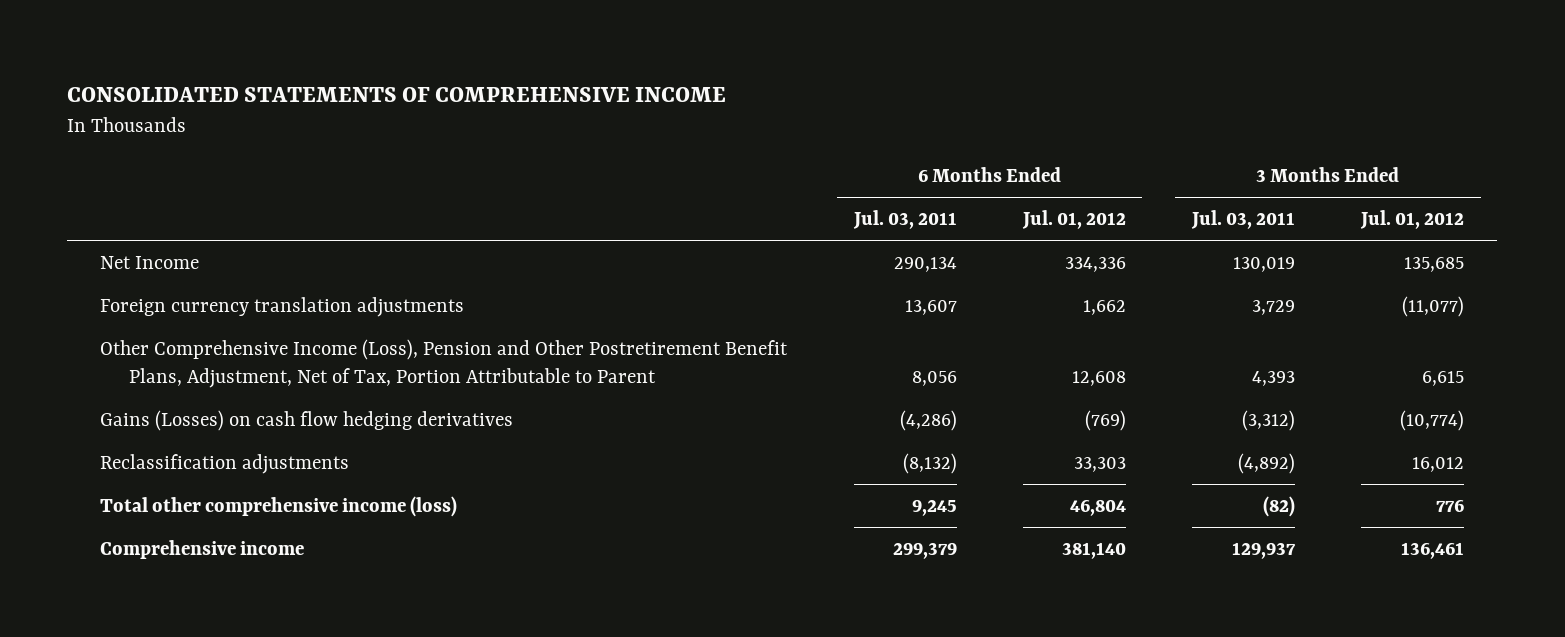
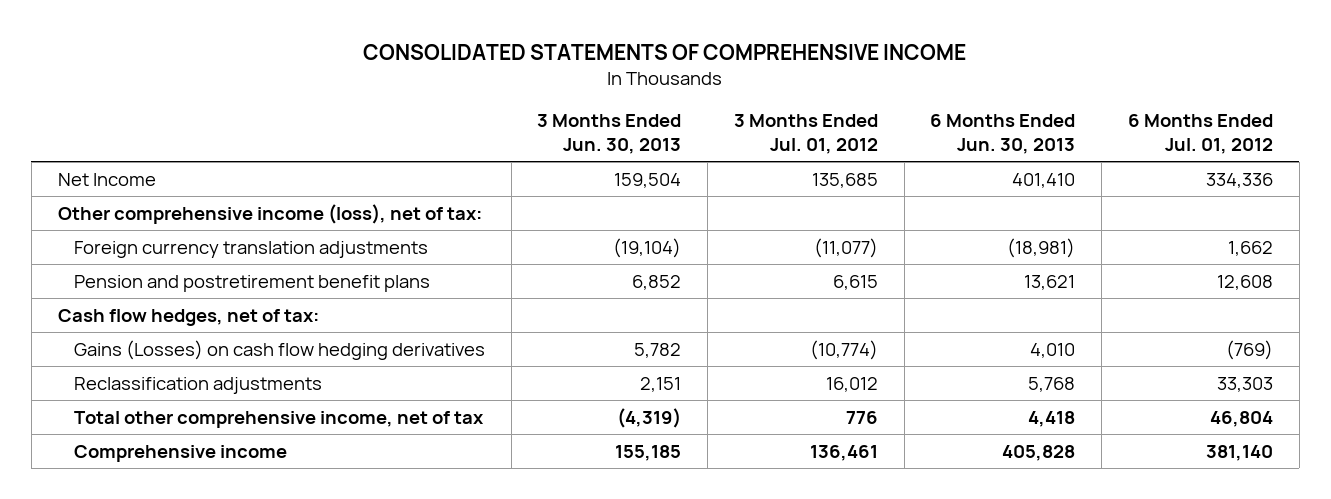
[852,209,957,229] Jul. 03, 2011 -> none
[1190,209,1295,229] Jul. 03, 2011 -> none
none -> [537,114,682,154] 3 Months Ended Jun. 30, 2013
none -> [930,114,1076,154] 6 Months Ended Jun. 30, 2013
none -> [57,203,482,224] Other comprehensive income (loss), net of tax:
[100,338,789,389] Other Comprehensive Income (Loss), Pension and Other Postretirement Benefit Plans, Adjustment, Net of Tax, Portion Attributable to Parent -> [73,274,430,292] Pension and postretirement benefit plans
none -> [57,308,319,326] Cash flow hedges, net of tax:
[100,495,458,517] Total other comprehensive income (loss) -> [73,410,484,428] Total other comprehensive income, net of tax

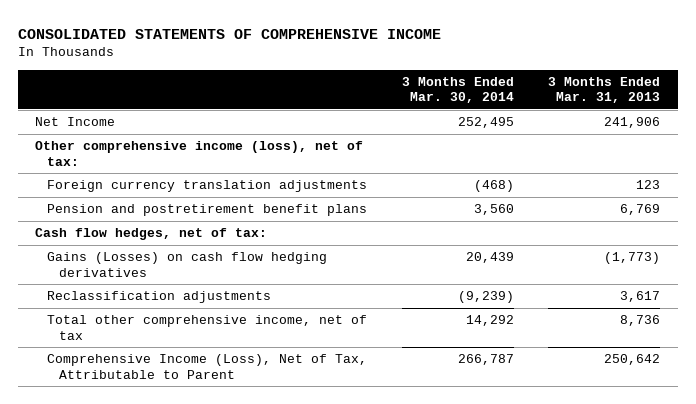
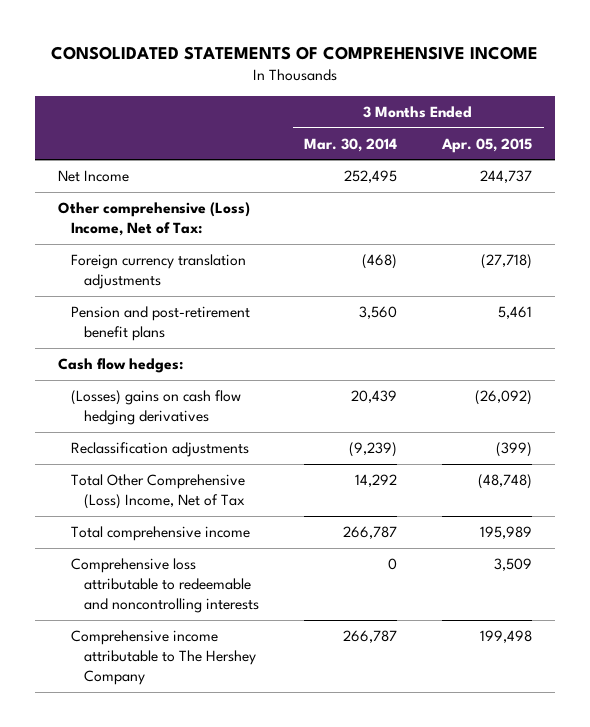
[548,76,661,104] 3 Months Ended Mar. 31, 2013 -> none
none -> [441,137,533,153] Apr. 05, 2015
[35,141,364,166] Other comprehensive income (loss), net of tax: -> [57,201,250,237] Other comprehensive (Loss) Income, Net of Tax:
[47,204,368,217] Pension and postretirement benefit plans -> [70,305,250,342] Pension and post-retirement benefit plans
[35,228,268,241] Cash flow hedges, net of tax: -> [57,357,183,373] Cash flow hedges:
[47,252,328,277] Gains (Losses) on cash flow hedging derivatives -> [70,389,241,426] (Losses) gains on cash flow hedging derivatives
[47,315,368,340] Total other comprehensive income, net of tax -> [70,473,245,510] Total Other Comprehensive (Loss) Income, Net of Tax
none -> [70,525,250,541] Total comprehensive income
none -> [70,557,259,614] Comprehensive loss attributable to redeemable and noncontrolling interests
[47,354,368,379] Comprehensive Income (Loss), Net of Tax, Attributable to Parent -> [70,629,256,686] Comprehensive income attributable to The Hershey Company

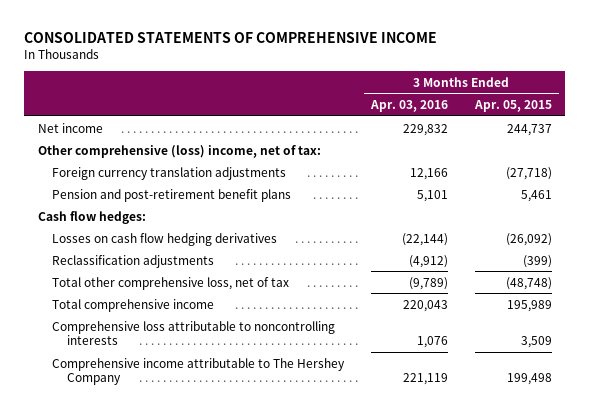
[304,137,398,152] Mar. 30, 2014 -> none
none -> [370,99,449,112] Apr. 03, 2016
[57,169,129,182] Net Income -> [37,122,103,133] Net income
[57,201,250,237] Other comprehensive (Loss) Income, Net of Tax: -> [37,144,321,158] Other comprehensive (loss) income, net of tax:
[70,389,241,426] (Losses) gains on cash flow hedging derivatives -> [52,232,278,246] Losses on cash flow hedging derivatives
[70,473,245,510] Total Other Comprehensive (Loss) Income, Net of Tax -> [52,276,290,290] Total other comprehensive loss, net of tax
[70,557,259,614] Comprehensive loss attributable to redeemable and noncontrolling interests -> [52,320,336,346] Comprehensive loss attributable to noncontrolling interests

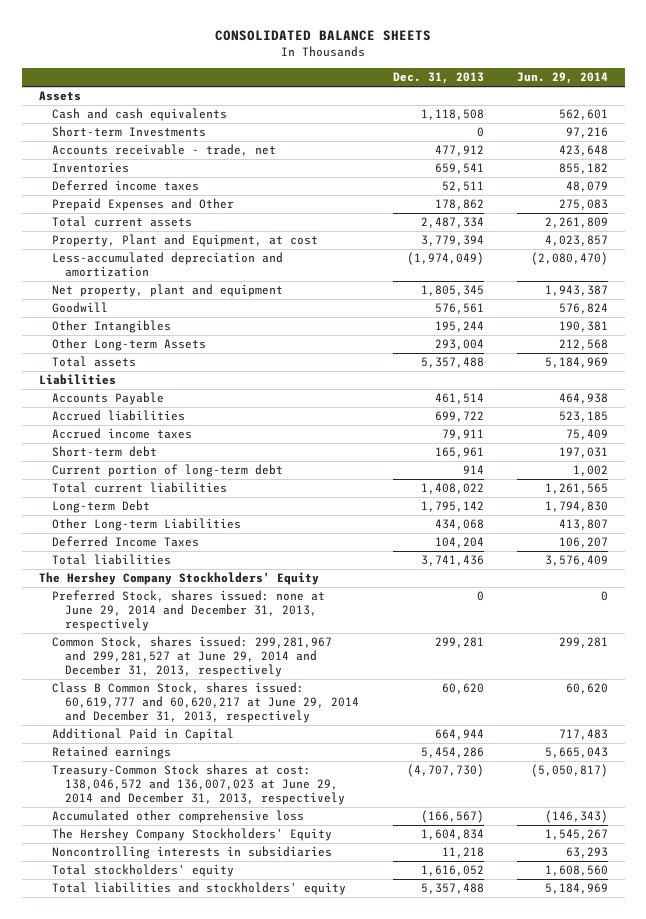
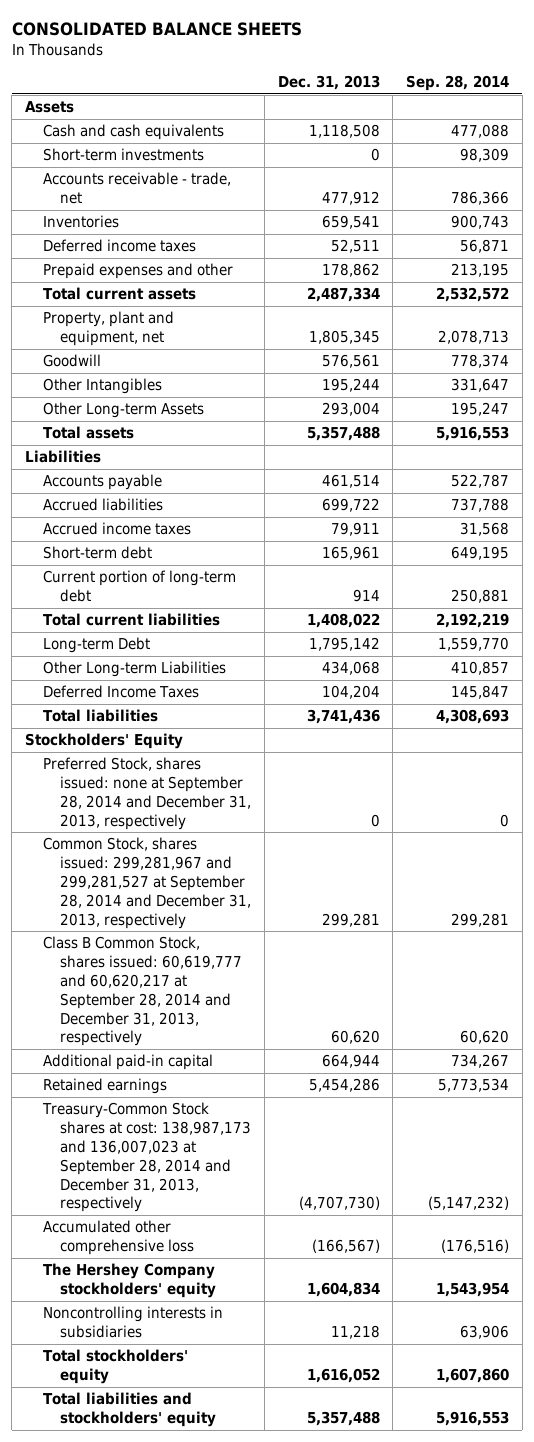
[516,72,608,85] Jun. 29, 2014 -> none
none -> [406,75,510,92] Sep. 28, 2014
[51,126,206,138] Short-term Investments -> [42,148,204,162] Short-term investments
[51,198,234,212] Prepaid Expenses and Other -> [42,263,233,280] Prepaid expenses and other
[51,234,318,248] Property, Plant and Equipment, at cost -> none
[51,252,283,278] Less-accumulated depreciation and amortization -> none
[51,284,283,298] Net property, plant and equipment -> [42,311,174,347] Property, plant and equipment, net
[51,392,164,406] Accounts Payable -> [42,474,162,491] Accounts payable
[38,572,319,586] The Hershey Company Stockholders' Equity -> [25,733,184,750] Stockholders' Equity
[51,590,325,632] Preferred Stock, shares issued: none at June 29, 2014 and December 31, 2013, respectively -> [42,757,252,830] Preferred Stock, shares issued: none at September 28, 2014 and December 31, 2013, respectively
[51,636,332,678] Common Stock, shares issued: 299,281,967 and 299,281,527 at June 29, 2014 and December 31, 2013, respectively -> [42,837,252,929] Common Stock, shares issued: 299,281,967 and 299,281,527 at September 28, 2014 and December 31, 2013, respectively
[51,682,360,724] Class B Common Stock, shares issued: 60,619,777 and 60,620,217 at June 29, 2014 and December 31, 2013, respectively -> [42,936,243,1047] Class B Common Stock, shares issued: 60,619,777 and 60,620,217 at September 28, 2014 and December 31, 2013, respectively
[51,728,234,742] Additional Paid in Capital -> [42,1054,213,1071] Additional paid-in capital
[51,764,346,806] Treasury-Common Stock shares at cost: 138,046,572 and 136,007,023 at June 29, 2014 and December 31, 2013, respectively -> [41,1102,252,1213] Treasury-Common Stock shares at cost: 138,987,173 and 136,007,023 at September 28, 2014 and December 31, 2013, respectively
[51,828,332,842] The Hershey Company Stockholders' Equity -> [42,1263,217,1299] The Hershey Company stockholders' equity

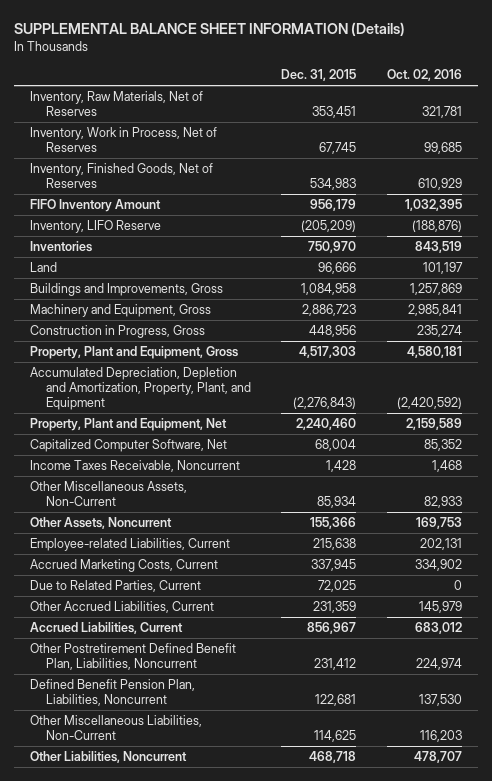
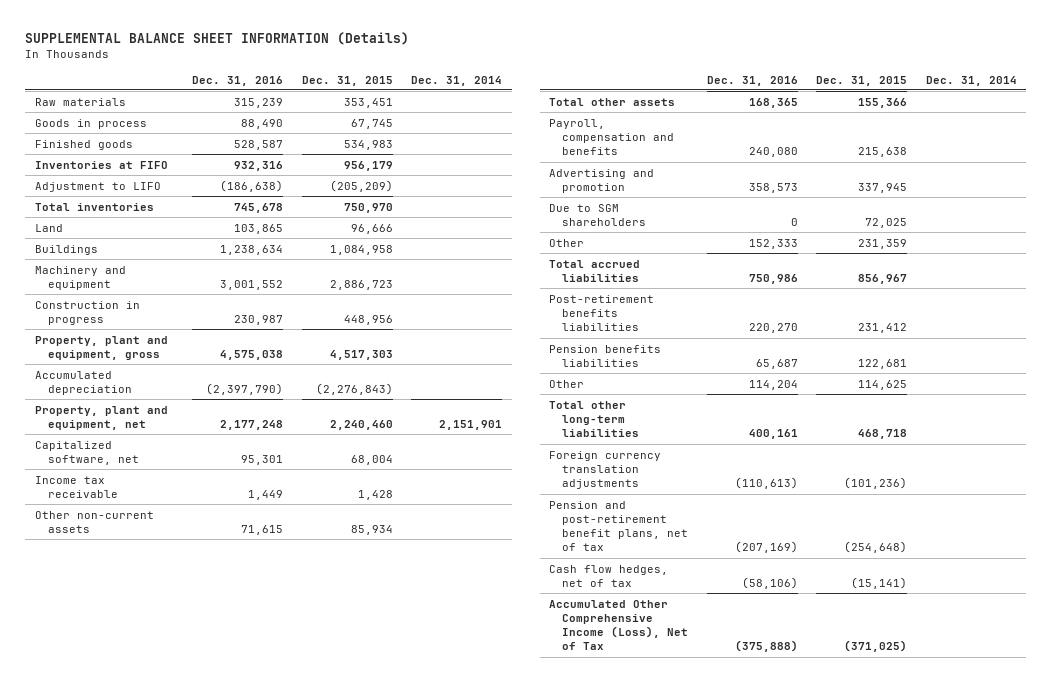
[387,69,463,82] Oct. 02, 2016 -> none
none -> [192,75,284,86] Dec. 31, 2016
none -> [411,75,503,86] Dec. 31, 2014
[29,91,203,117] Inventory, Raw Materials, Net of Reserves -> [34,97,126,106] Raw materials
[29,127,217,153] Inventory, Work in Process, Net of Reserves -> [34,118,147,129] Goods in process
[29,163,213,189] Inventory, Finished Goods, Net of Reserves -> [34,139,133,150] Finished goods
[29,199,161,213] FIFO Inventory Amount -> [34,160,168,169] Inventories at FIFO
[29,220,161,234] Inventory, LIFO Reserve -> [34,181,161,192] Adjustment to LIFO
[29,241,92,253] Inventories -> [34,202,154,211] Total inventories
[29,283,223,297] Buildings and Improvements, Gross -> [34,244,98,255] Buildings
[29,304,211,318] Machinery and Equipment, Gross -> [34,265,126,290] Machinery and equipment
[29,325,205,339] Construction in Progress, Gross -> [34,300,140,325] Construction in progress
[29,346,238,360] Property, Plant and Equipment, Gross -> [34,335,168,360] Property, plant and equipment, gross
[29,367,251,411] Accumulated Depreciation, Depletion and Amortization, Property, Plant, and Equipment -> [34,370,132,395] Accumulated depreciation
[29,418,227,432] Property, Plant and Equipment, Net -> [34,405,168,430] Property, plant and equipment, net
[29,439,227,453] Capitalized Computer Software, Net -> [34,440,139,465] Capitalized software, net
[29,460,240,473] Income Taxes Receivable, Noncurrent -> [34,475,118,498] Income tax receivable
[29,481,187,507] Other Miscellaneous Assets, Non-Current -> [34,510,154,533] Other non-current assets
[29,517,172,530] Other Assets, Noncurrent -> [549,97,676,106] Total other assets
[29,538,230,552] Employee-related Liabilities, Current -> [549,118,675,156] Payroll, compensation and benefits
[29,559,218,573] Accrued Marketing Costs, Current -> [549,168,655,193] Advertising and promotion
[29,580,201,593] Due to Related Parties, Current -> [549,203,647,226] Due to SGM shareholders
[29,601,214,614] Other Accrued Liabilities, Current -> [549,238,585,247] Other
[29,622,183,635] Accrued Liabilities, Current -> [549,259,641,282] Total accrued liabilities
[29,643,236,671] Other Postretirement Defined Benefit Plan, Liabilities, Noncurrent -> [549,294,655,332] Post-retirement benefits liabilities
[29,679,195,707] Defined Benefit Pension Plan, Liabilities, Noncurrent -> [549,344,662,367] Pension benefits liabilities
[29,715,202,741] Other Miscellaneous Liabilities, Non-Current -> [549,379,585,388] Other
[29,751,187,764] Other Liabilities, Noncurrent -> [549,400,640,438] Total other long-term liabilities
none -> [549,450,662,490] Foreign currency translation adjustments
none -> [549,500,689,552] Pension and post-retirement benefit plans, net of tax
none -> [549,564,669,587] Cash flow hedges, net of tax
none -> [549,599,689,651] Accumulated Other Comprehensive Income (Loss), Net of Tax

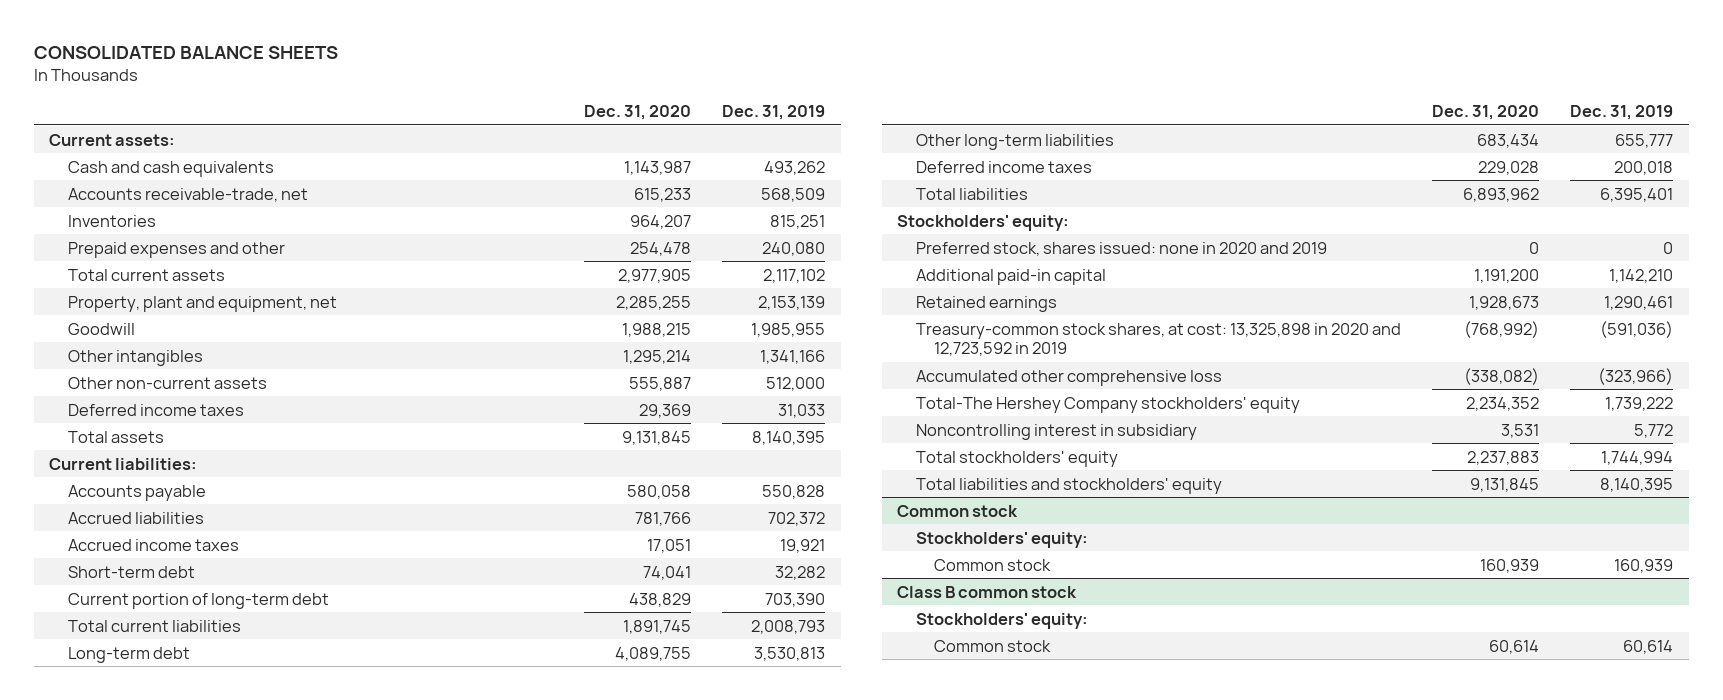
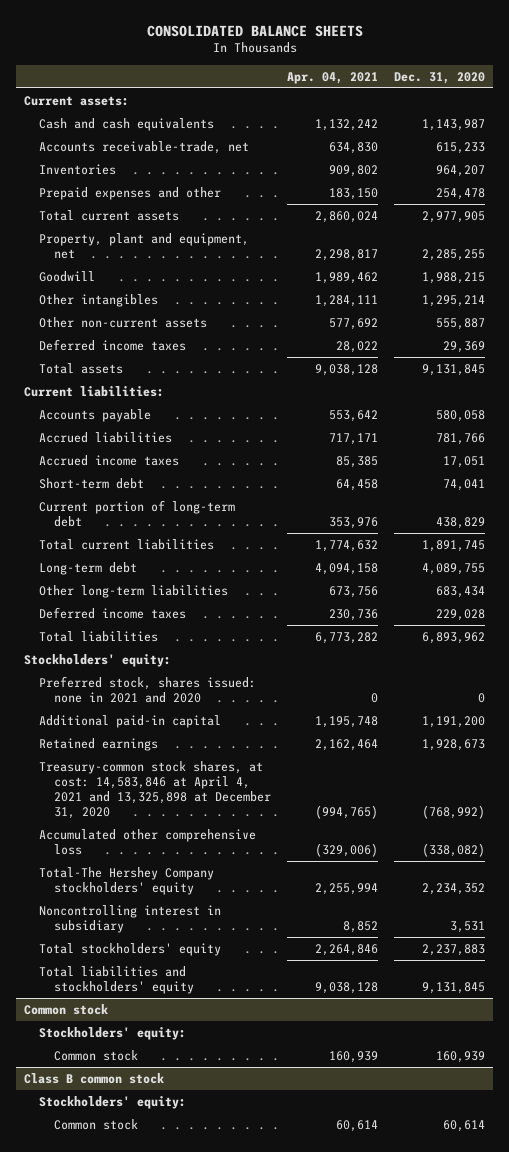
[722,104,826,120] Dec. 31, 2019 -> none
none -> [286,71,378,84] Apr. 04, 2021
[915,241,1327,256] Preferred stock, shares issued: none in 2020 and 2019 -> [39,675,257,703] Preferred stock, shares issued: none in 2021 and 2020
[915,322,1401,357] Treasury-common stock shares, at cost: 13,325,898 in 2020 and 12,723,592 in 2019 -> [39,760,271,819] Treasury-common stock shares, at cost: 14,583,846 at April 4, 2021 and 13,325,898 at December 31, 2020

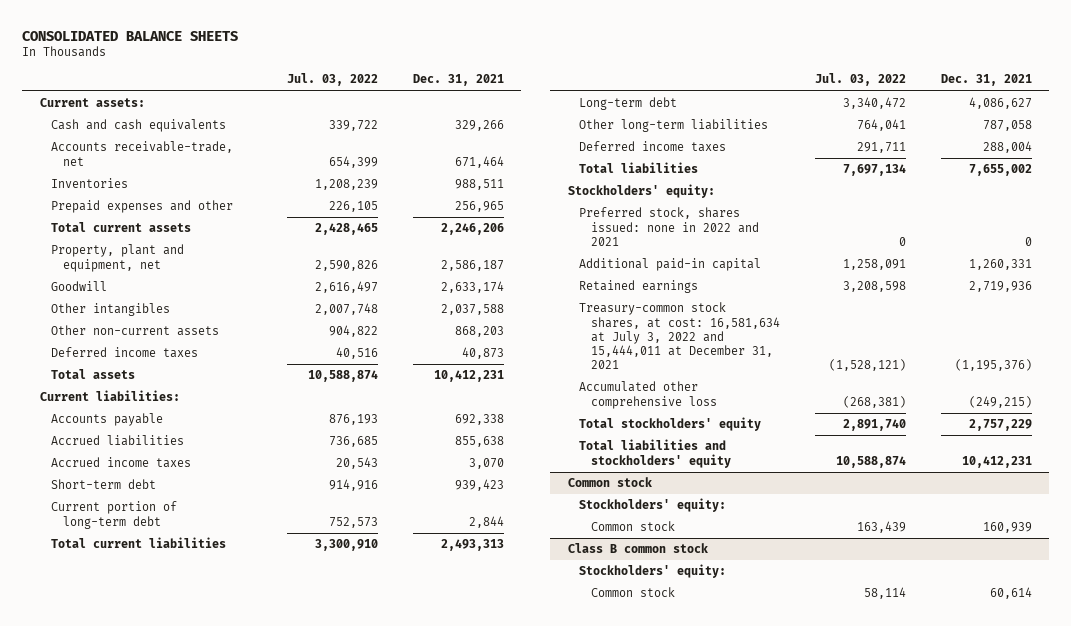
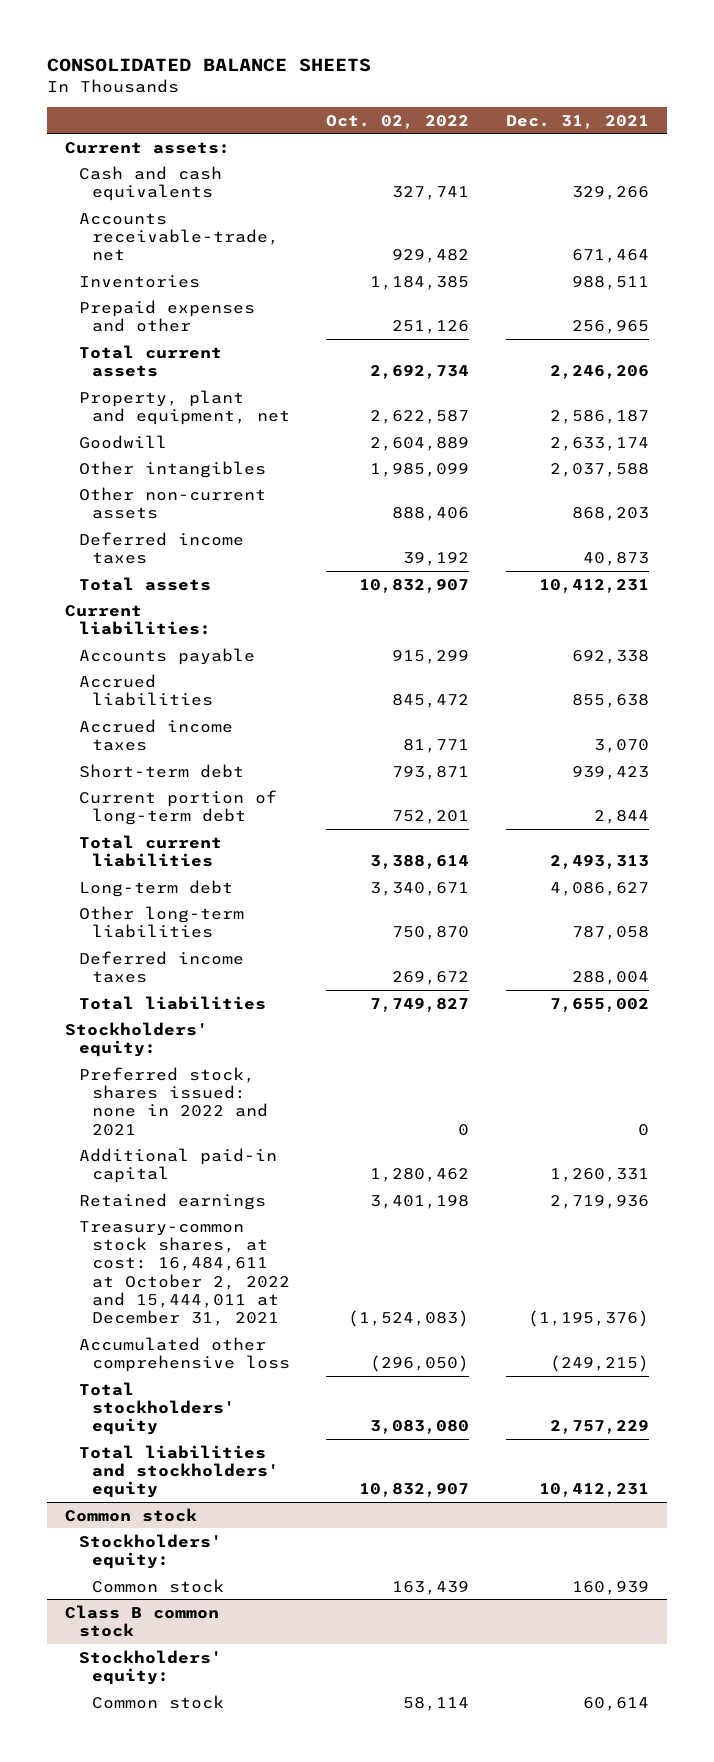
[286,73,378,87] Jul. 03, 2022 -> none
none -> [326,114,470,129] Oct. 02, 2022
[579,302,780,370] Treasury-common stock shares, at cost: 16,581,634 at July 3, 2022 and 15,444,011 at December 31, 2021 -> [78,1220,290,1327] Treasury-common stock shares, at cost: 16,484,611 at October 2, 2022 and 15,444,011 at December 31, 2021

